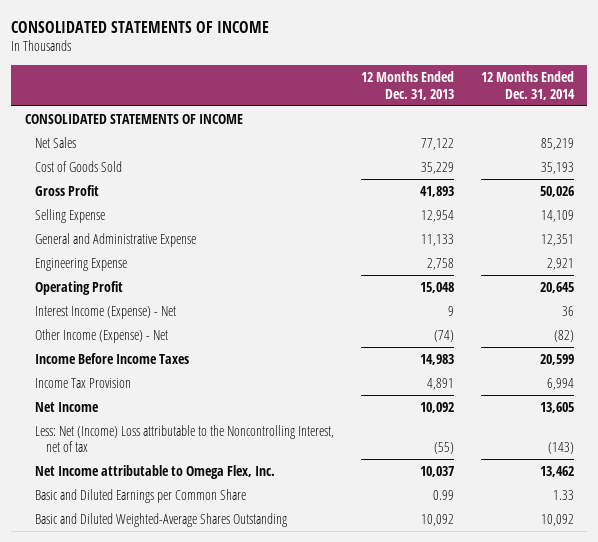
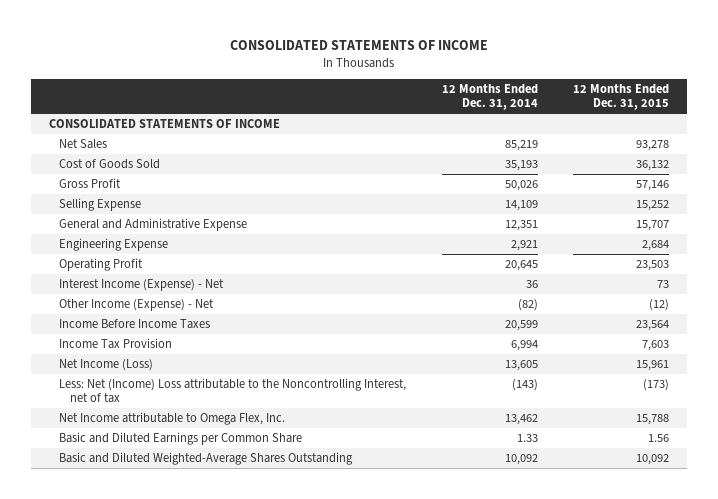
[361,71,455,100] 12 Months Ended Dec. 31, 2013 -> none
none -> [573,84,670,111] 12 Months Ended Dec. 31, 2015
[35,401,100,412] Net Income -> [59,358,154,371] Net Income (Loss)

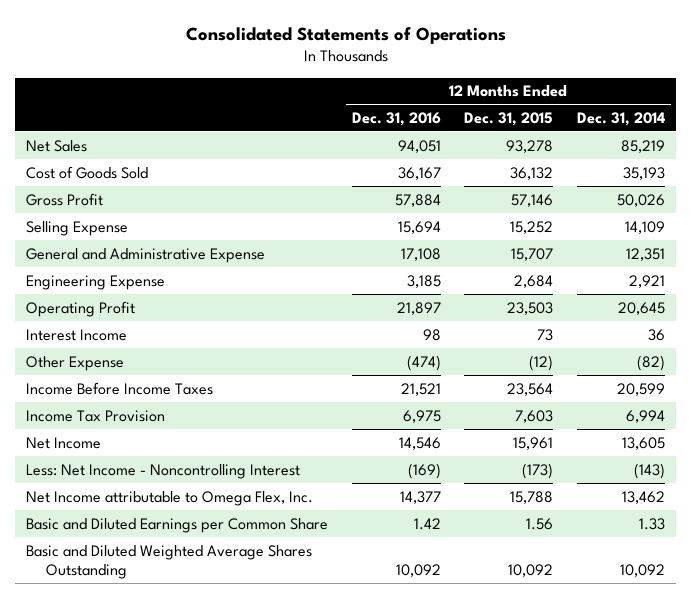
[230,40,489,51] CONSOLIDATED STATEMENTS OF INCOME -> [185,26,506,44] Consolidated Statements of Operations
none -> [351,111,441,126] Dec. 31, 2016
[48,118,280,128] CONSOLIDATED STATEMENTS OF INCOME -> none
[59,278,225,291] Interest Income (Expense) - Net -> [26,328,128,341] Interest Income
[59,298,215,311] Other Income (Expense) - Net -> [26,355,125,371] Other Expense
[59,358,154,371] Net Income (Loss) -> [26,436,102,449] Net Income
[59,377,407,404] Less: Net (Income) Loss attributable to the Noncontrolling Interest, net of tax -> [26,463,301,479] Less: Net Income - Noncontrolling Interest
[59,451,354,465] Basic and Diluted Weighted-Average Shares Outstanding -> [26,544,313,580] Basic and Diluted Weighted Average Shares Outstanding

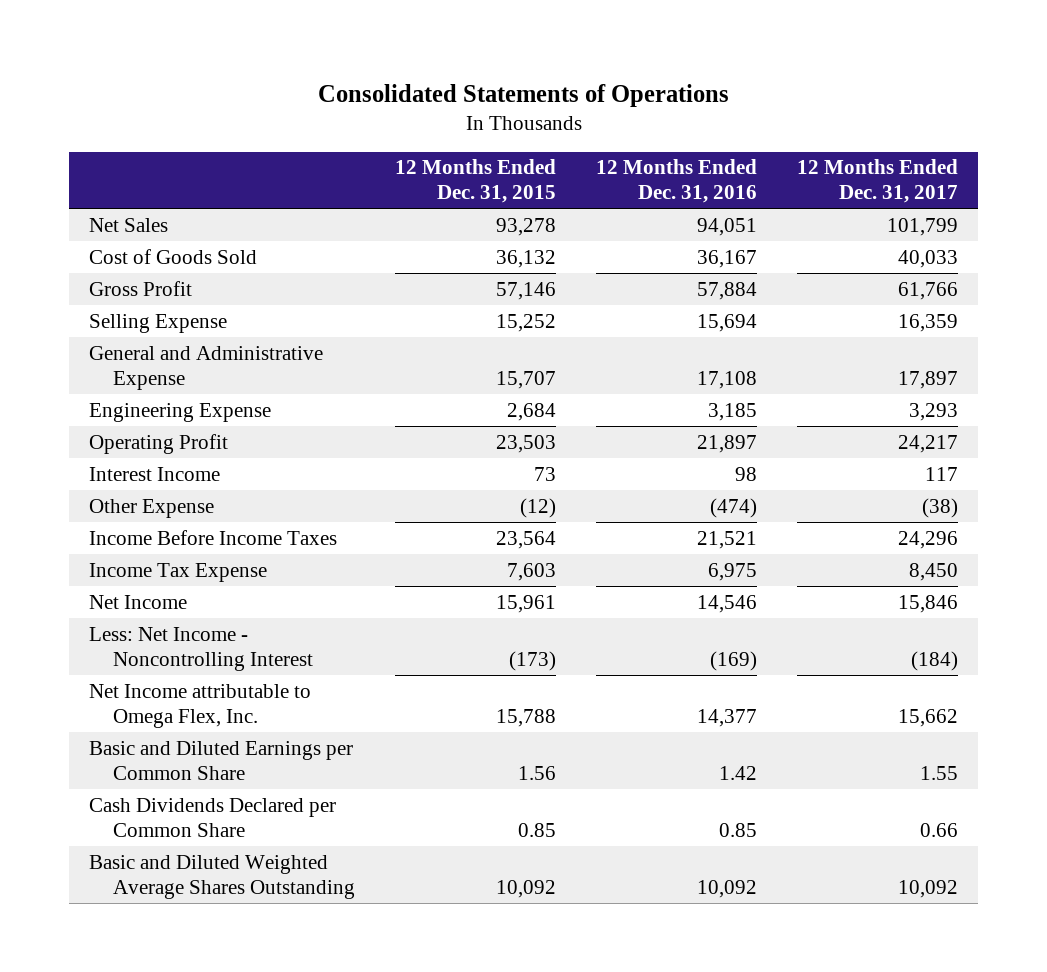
[576,111,665,126] Dec. 31, 2014 -> none
none -> [797,159,959,204] 12 Months Ended Dec. 31, 2017
[26,409,166,422] Income Tax Provision -> [89,562,268,582] Income Tax Expense
none -> [89,797,337,837] Cash Dividends Declared per Common Share

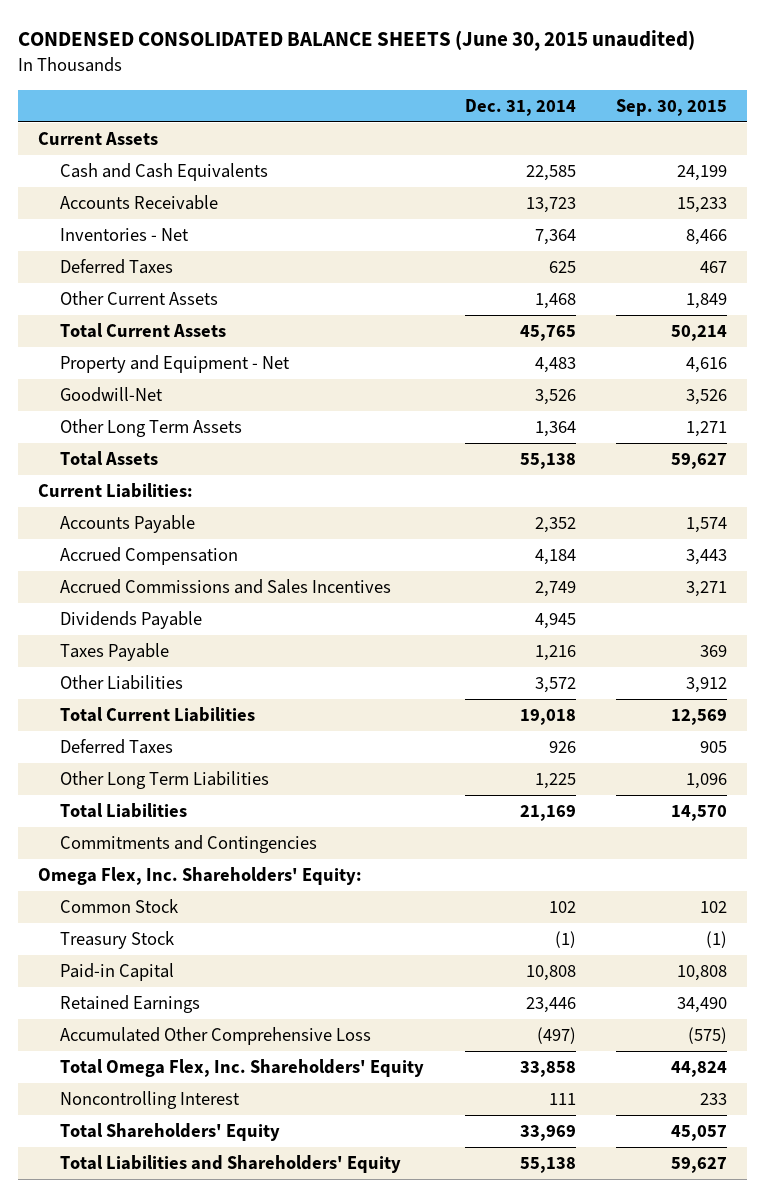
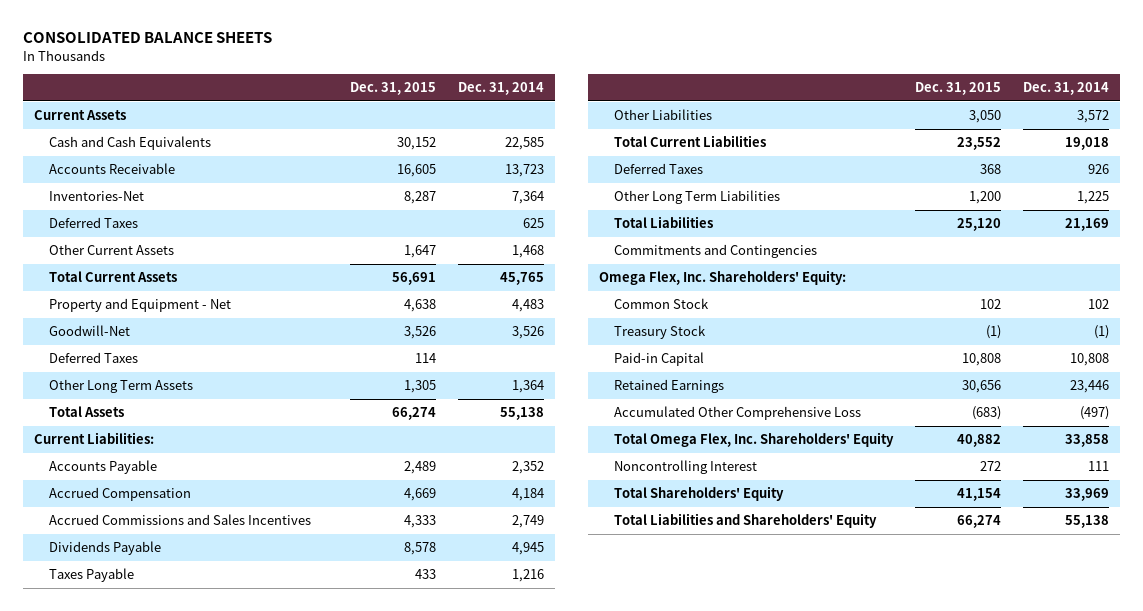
[17,30,695,52] CONDENSED CONSOLIDATED BALANCE SHEETS (June 30, 2015 unaudited) -> [23,32,273,44] CONSOLIDATED BALANCE SHEETS
[615,98,727,116] Sep. 30, 2015 -> none
none -> [350,82,437,96] Dec. 31, 2015
[60,228,190,242] Inventories - Net -> [48,191,144,202] Inventories-Net
none -> [48,352,138,364] Deferred Taxes

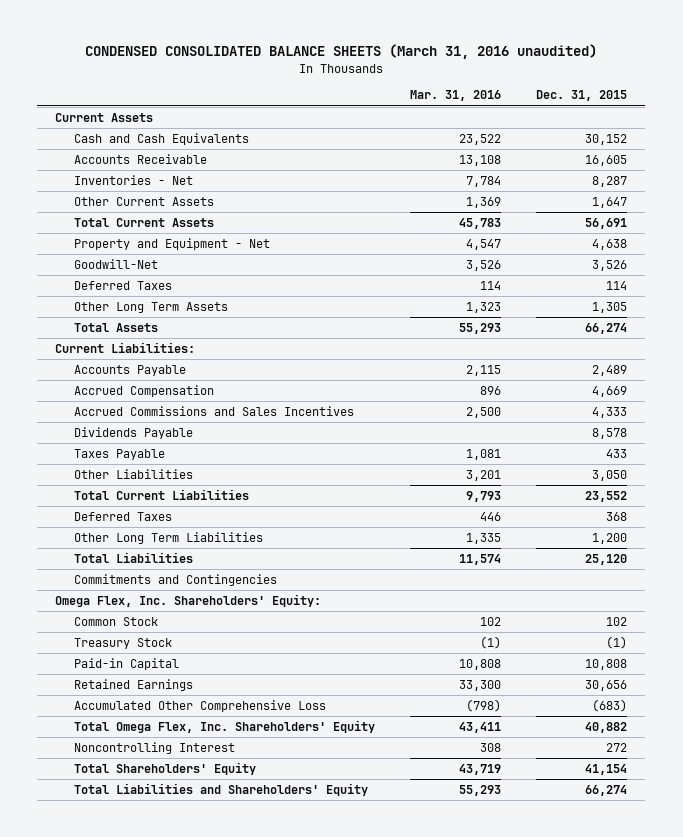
[23,32,273,44] CONSOLIDATED BALANCE SHEETS -> [85,44,598,60] CONDENSED CONSOLIDATED BALANCE SHEETS (March 31, 2016 unaudited)
[458,82,545,96] Dec. 31, 2014 -> none
none -> [409,90,501,102] Mar. 31, 2016
[48,217,138,229] Deferred Taxes -> none
[48,191,144,202] Inventories-Net -> [73,174,193,185] Inventories - Net

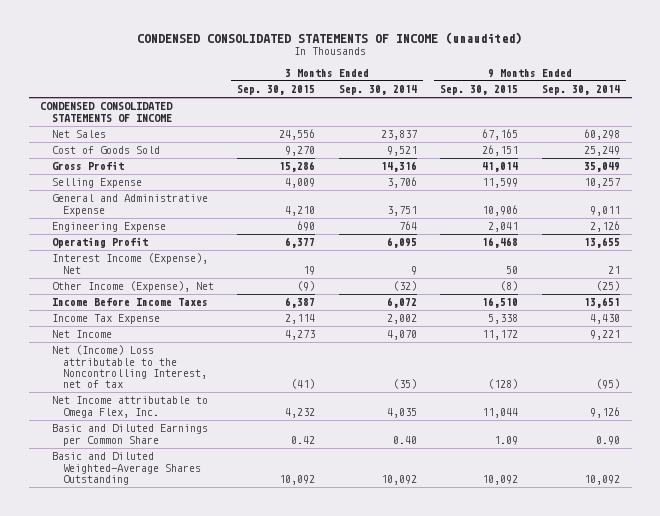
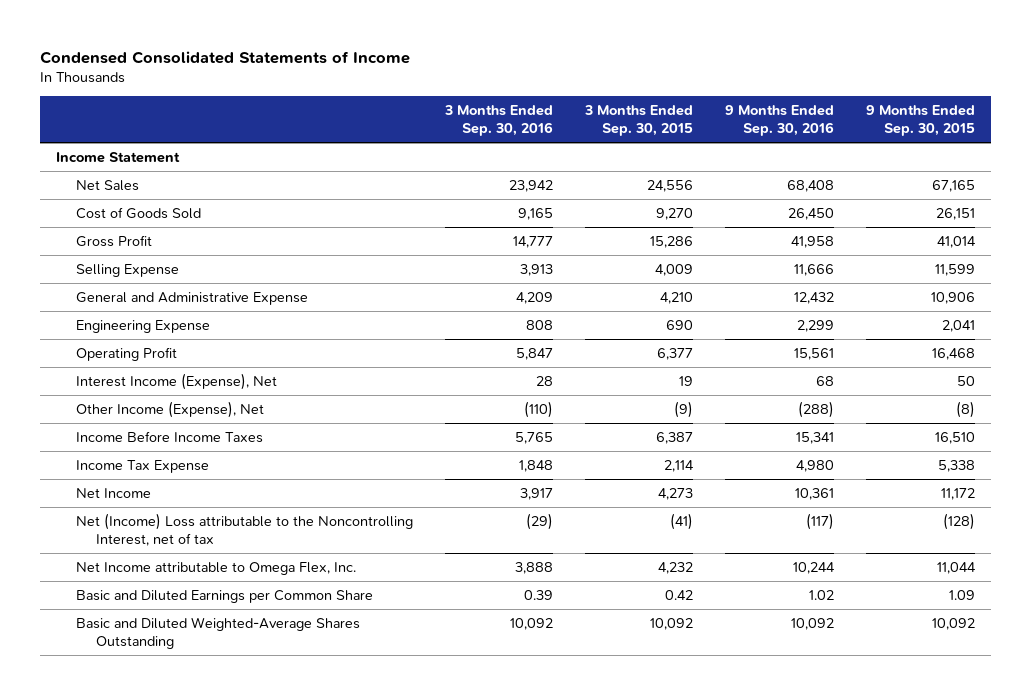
[137,31,523,44] CONDENSED CONSOLIDATED STATEMENTS OF INCOME (unaudited) -> [40,50,411,64] Condensed Consolidated Statements of Income
[338,85,417,96] Sep. 30, 2014 -> none
[541,85,620,96] Sep. 30, 2014 -> none
none -> [443,104,553,137] 3 Months Ended Sep. 30, 2016
none -> [724,104,834,137] 9 Months Ended Sep. 30, 2016
[40,102,174,122] CONDENSED CONSOLIDATED STATEMENTS OF INCOME -> [56,151,181,163] Income Statement

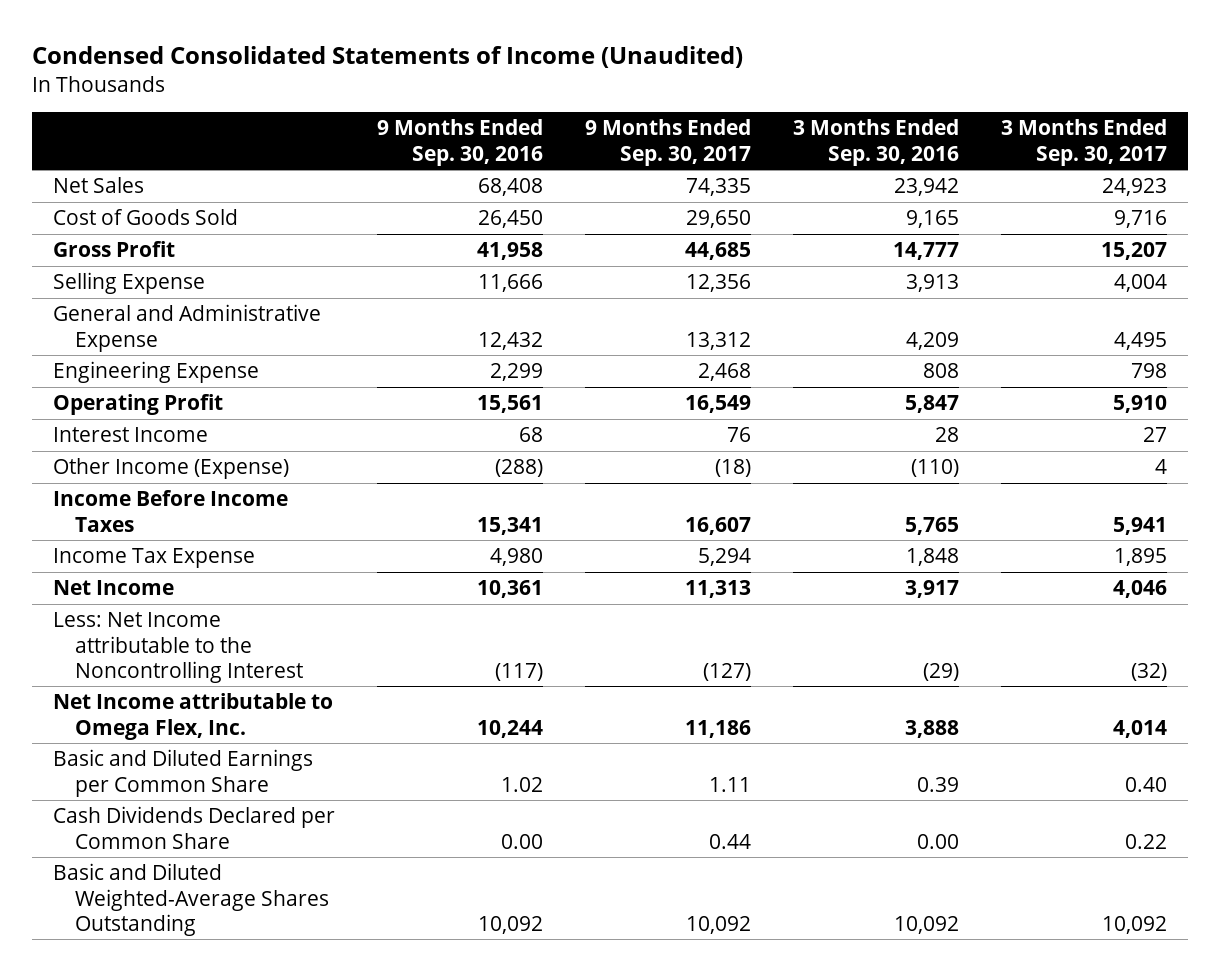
[40,50,411,64] Condensed Consolidated Statements of Income -> [31,45,743,68] Condensed Consolidated Statements of Income (Unaudited)
[583,104,693,137] 3 Months Ended Sep. 30, 2015 -> none
[865,104,975,137] 9 Months Ended Sep. 30, 2015 -> none
none -> [584,119,751,166] 9 Months Ended Sep. 30, 2017
none -> [1000,119,1167,166] 3 Months Ended Sep. 30, 2017
[56,151,181,163] Income Statement -> none
[76,372,278,390] Interest Income (Expense), Net -> [52,427,208,443] Interest Income
[76,400,265,418] Other Income (Expense), Net -> [52,458,289,480] Other Income (Expense)
[76,512,414,547] Net (Income) Loss attributable to the Noncontrolling Interest, net of tax -> [52,612,304,683] Less: Net Income attributable to the Noncontrolling Interest
none -> [52,806,335,849] Cash Dividends Declared per Common Share

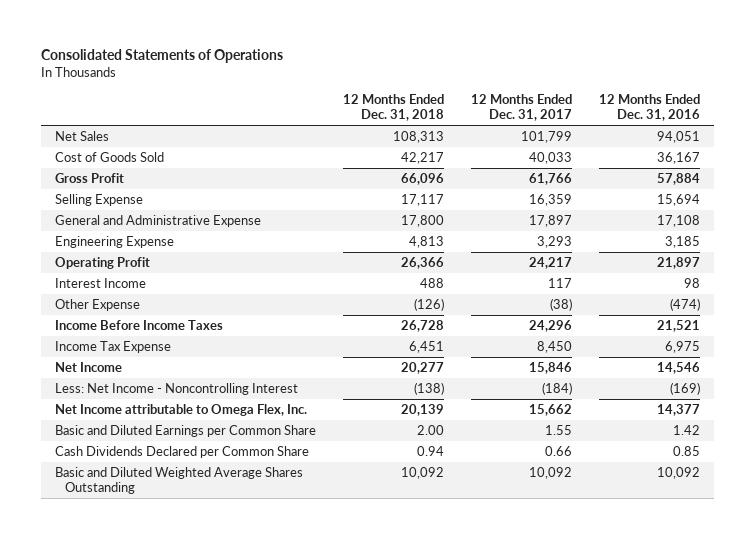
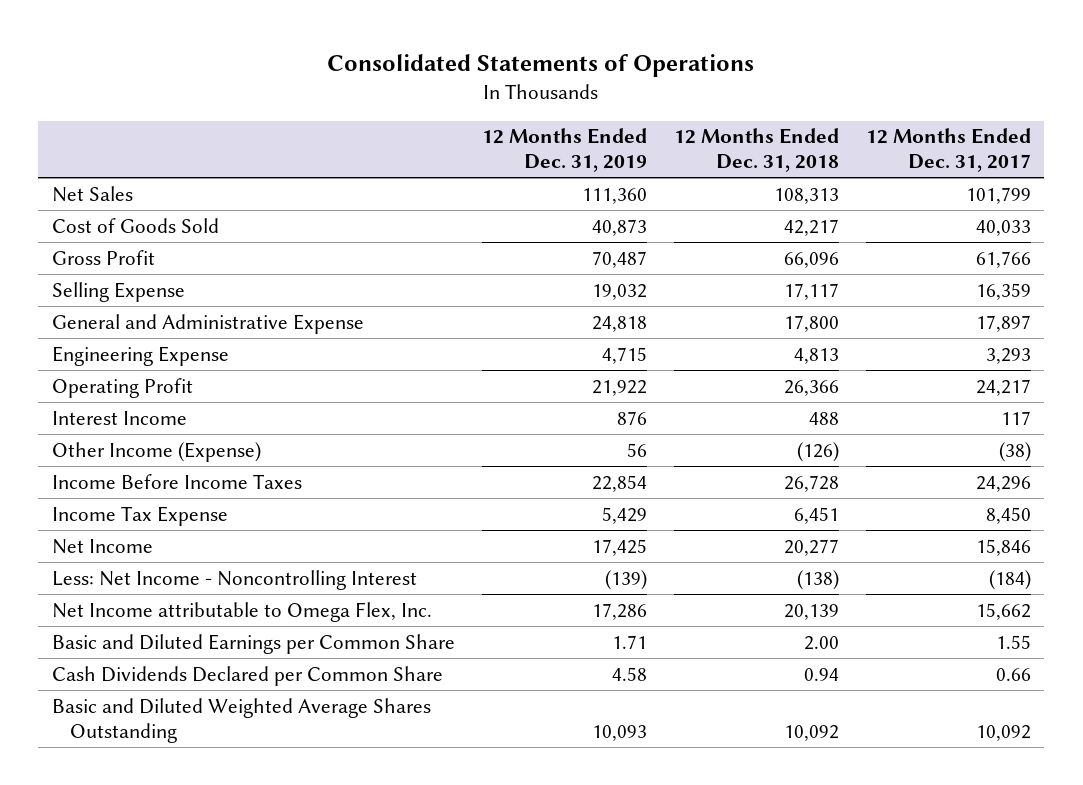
[599,93,701,122] 12 Months Ended Dec. 31, 2016 -> none
none -> [481,128,647,173] 12 Months Ended Dec. 31, 2019
[54,298,140,311] Other Expense -> [51,441,261,462] Other Income (Expense)

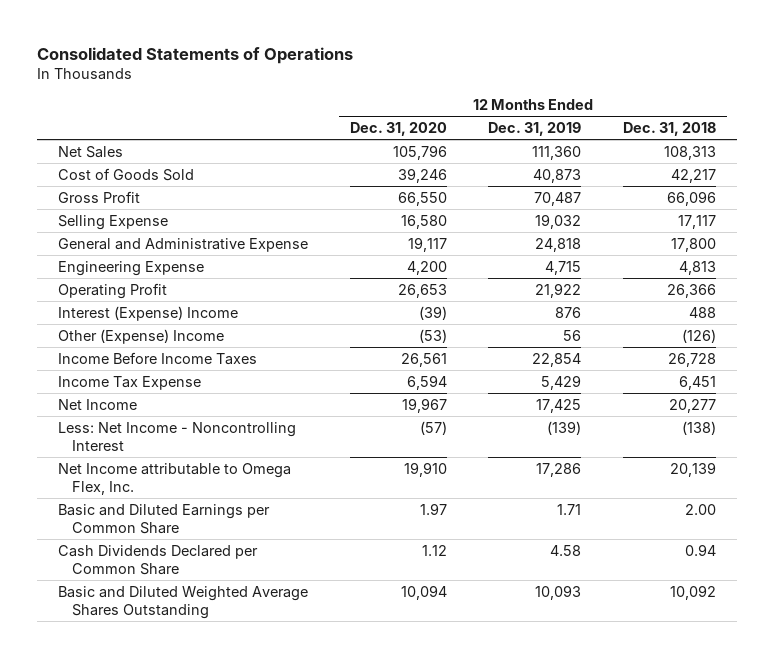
[865,128,1031,173] 12 Months Ended Dec. 31, 2017 -> none
none -> [349,121,447,136] Dec. 31, 2020
[51,410,187,425] Interest Income -> [57,305,238,321] Interest (Expense) Income
[51,441,261,462] Other Income (Expense) -> [57,328,224,344] Other (Expense) Income

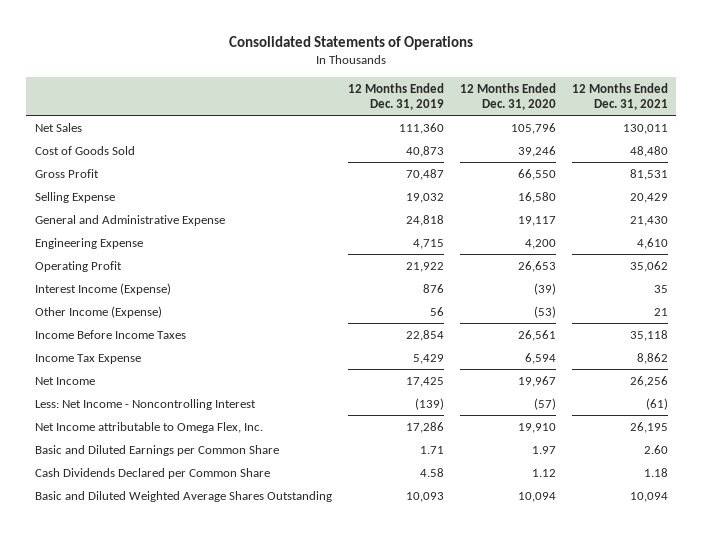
[623,121,717,136] Dec. 31, 2018 -> none
none -> [572,82,669,110] 12 Months Ended Dec. 31, 2021
[57,305,238,321] Interest (Expense) Income -> [34,282,171,295] Interest Income (Expense)
[57,328,224,344] Other (Expense) Income -> [34,305,162,318] Other Income (Expense)

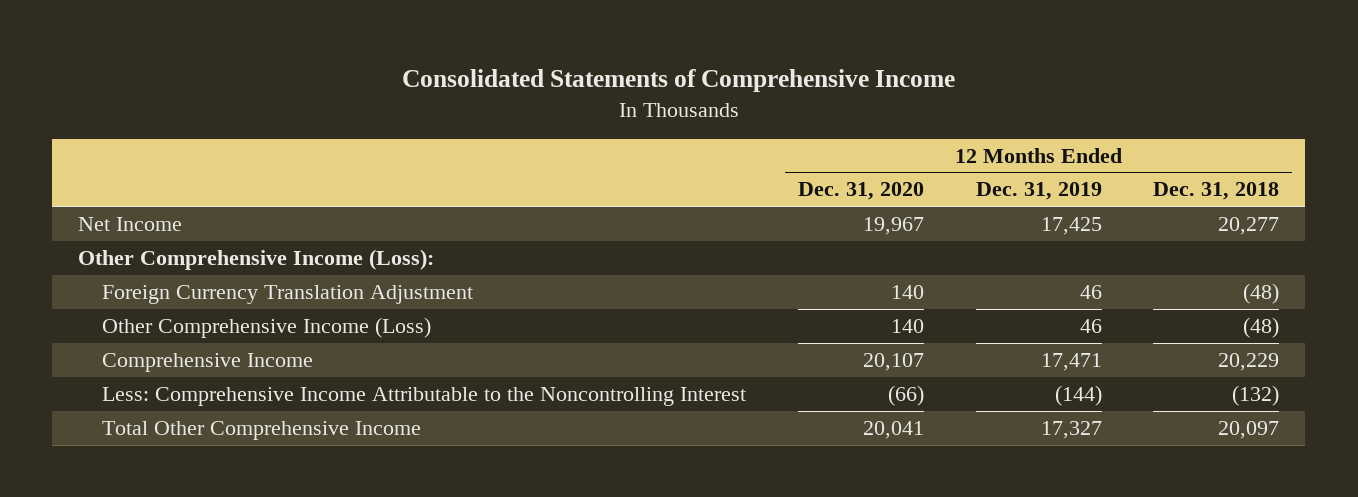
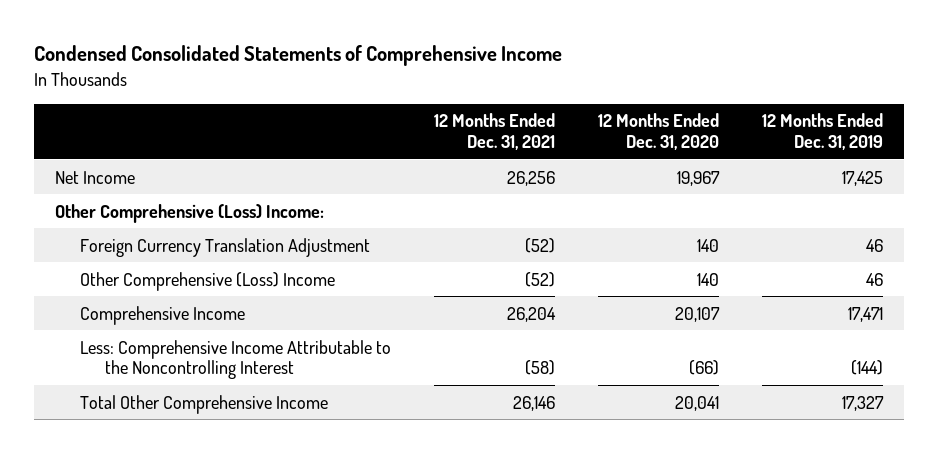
[401,68,955,92] Consolidated Statements of Comprehensive Income -> [33,45,562,67] Condensed Consolidated Statements of Comprehensive Income
[1153,182,1280,201] Dec. 31, 2018 -> none
none -> [434,113,556,151] 12 Months Ended Dec. 31, 2021
[78,249,435,271] Other Comprehensive Income (Loss): -> [55,203,325,223] Other Comprehensive (Loss) Income:
[101,317,431,339] Other Comprehensive Income (Loss) -> [80,271,336,291] Other Comprehensive (Loss) Income

